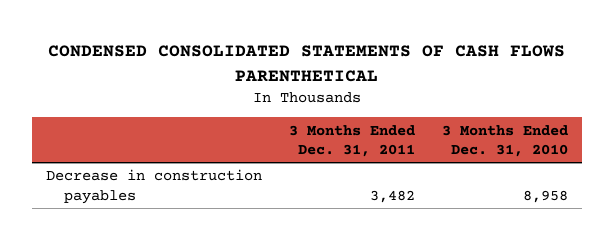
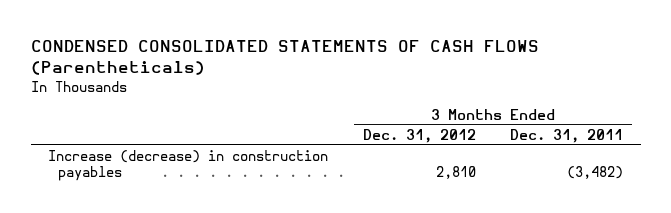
[47,45,565,82] CONDENSED CONSOLIDATED STATEMENTS OF CASH FLOWS PARENTHETICAL -> [30,39,539,76] CONDENSED CONSOLIDATED STATEMENTS OF CASH FLOWS (Parentheticals)
[442,124,569,157] 3 Months Ended Dec. 31, 2010 -> none
none -> [362,128,476,143] Dec. 31, 2012
[45,169,262,204] Decrease in construction payables -> [48,150,329,182] Increase (decrease) in construction payables
[369,189,415,203] 3,482 -> [567,166,624,180] (3,482)

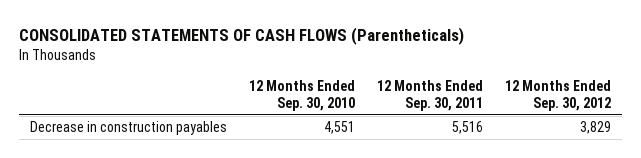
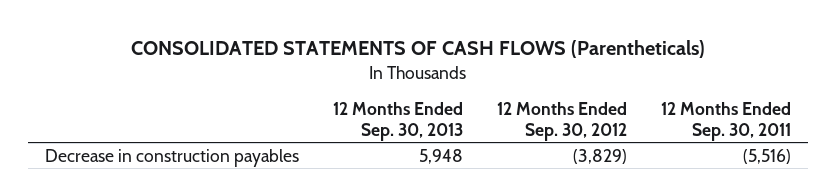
[249,79,356,112] 12 Months Ended Sep. 30, 2010 -> none
none -> [332,102,463,141] 12 Months Ended Sep. 30, 2013
[451,121,483,135] 5,516 -> [742,148,791,164] (5,516)
[579,121,611,135] 3,829 -> [572,148,627,164] (3,829)

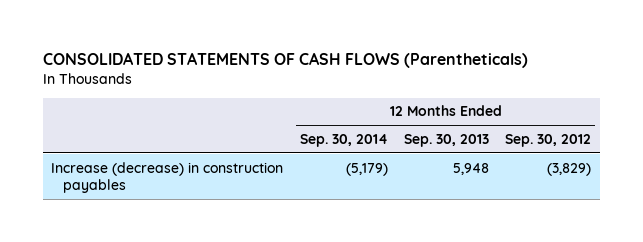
[660,102,791,141] 12 Months Ended Sep. 30, 2011 -> none
none -> [299,134,388,148] Sep. 30, 2014
[45,148,300,167] Decrease in construction payables -> [51,161,284,193] Increase (decrease) in construction payables

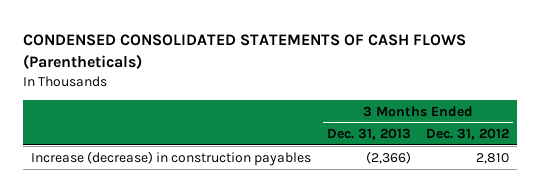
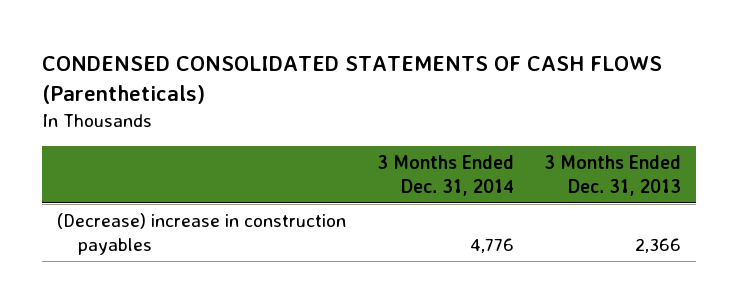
[426,128,510,141] Dec. 31, 2012 -> none
none -> [376,154,514,196] 3 Months Ended Dec. 31, 2014
[30,150,311,166] Increase (decrease) in construction payables -> [57,212,347,255] (Decrease) increase in construction payables
[365,150,411,164] (2,366) -> [635,237,682,253] 2,366

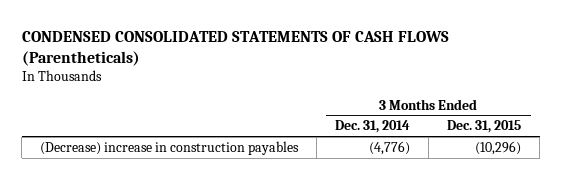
[544,154,682,196] 3 Months Ended Dec. 31, 2013 -> none
none -> [447,120,522,134] Dec. 31, 2015
[469,237,514,253] 4,776 -> [369,140,411,155] (4,776)

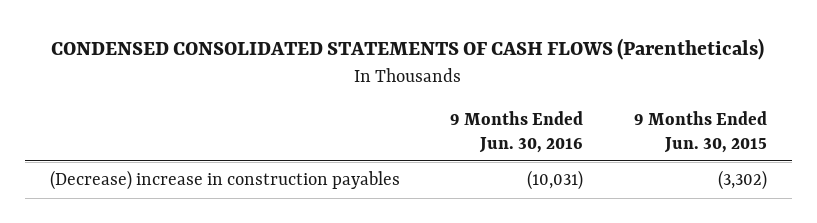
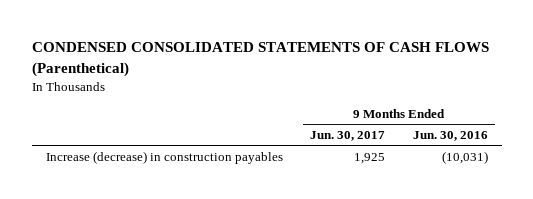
[51,38,765,61] CONDENSED CONSOLIDATED STATEMENTS OF CASH FLOWS (Parentheticals) -> [31,42,489,77] CONDENSED CONSOLIDATED STATEMENTS OF CASH FLOWS (Parenthetical)
[633,110,767,153] 9 Months Ended Jun. 30, 2015 -> none
none -> [310,131,386,142] Jun. 30, 2017
[49,170,400,191] (Decrease) increase in construction payables -> [45,150,283,164] Increase (decrease) in construction payables

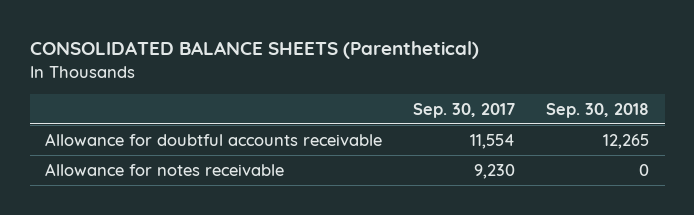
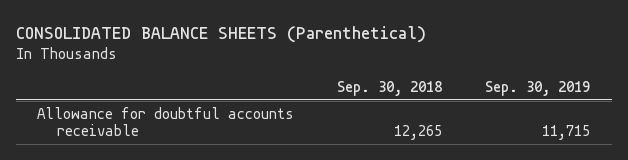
[413,103,516,119] Sep. 30, 2017 -> none
none -> [485,81,591,97] Sep. 30, 2019
[45,162,285,176] Allowance for notes receivable -> none

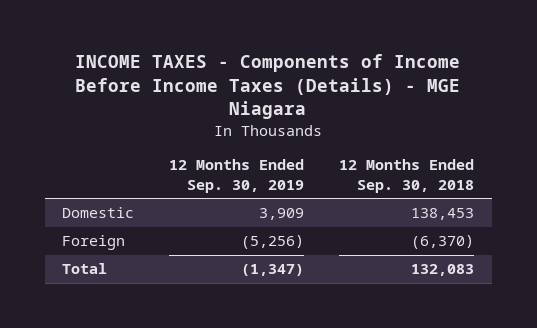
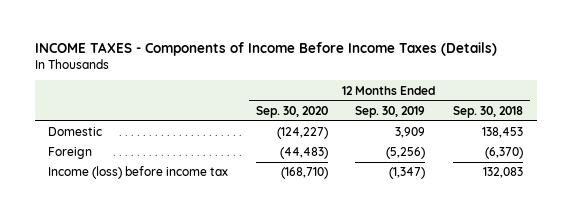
[75,54,461,120] INCOME TAXES - Components of Income Before Income Taxes (Details) - MGE Niagara -> [34,41,497,56] INCOME TAXES - Components of Income Before Income Taxes (Details)
none -> [255,105,328,118] Sep. 30, 2020
[62,263,108,275] Total -> [48,166,229,180] Income (loss) before income tax

